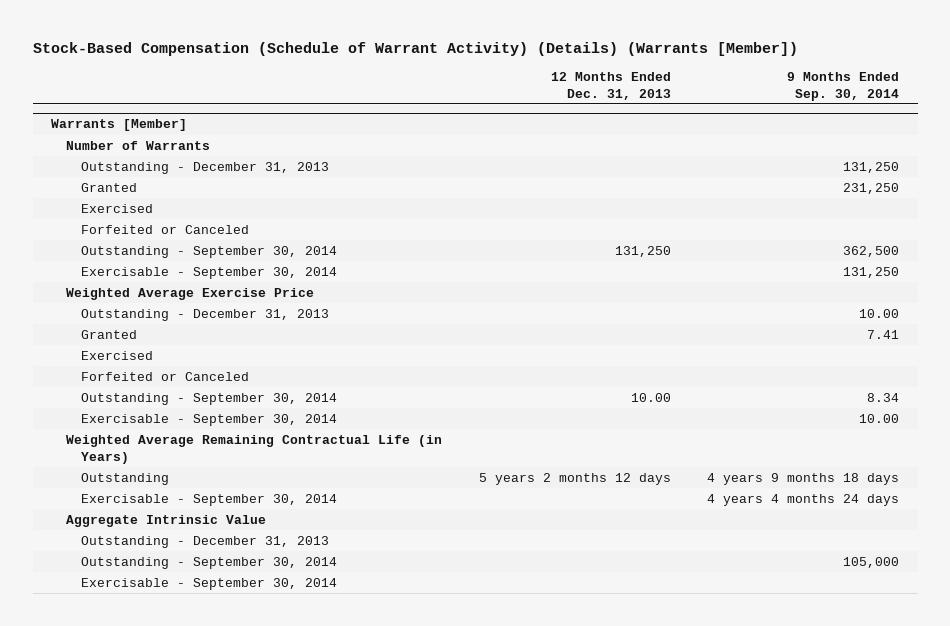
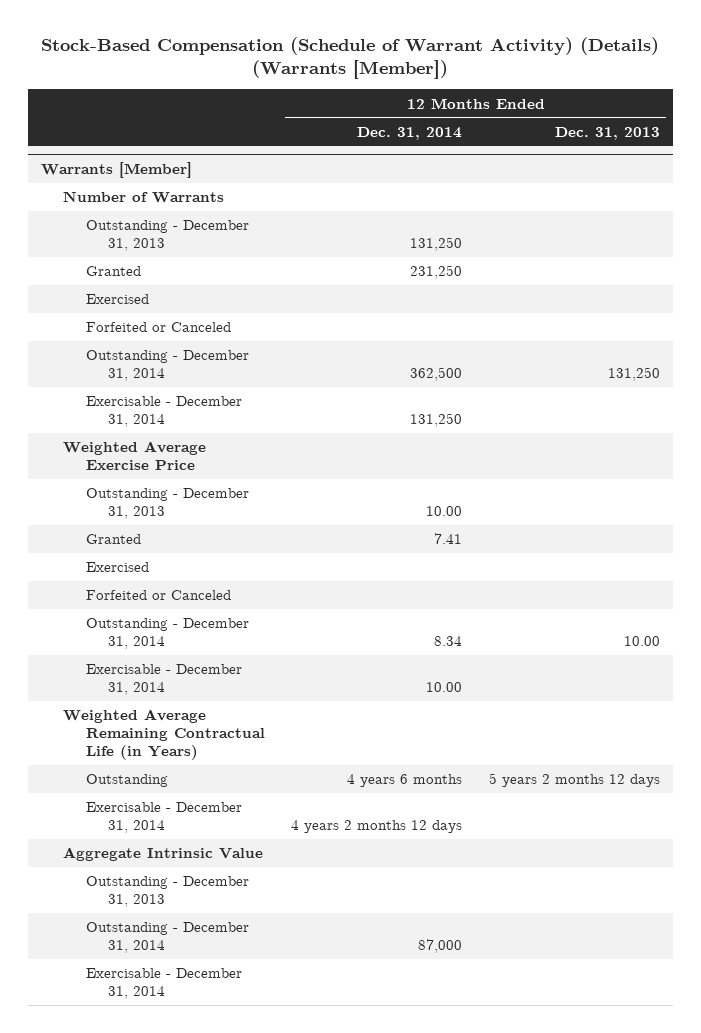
[787,71,900,101] 9 Months Ended Sep. 30, 2014 -> none
none -> [357,126,463,140] Dec. 31, 2014
[81,245,338,258] Outstanding - September 30, 2014 -> [85,350,249,382] Outstanding - December 31, 2014
[81,266,338,279] Exercisable - September 30, 2014 -> [85,396,242,428] Exercisable - December 31, 2014
[81,392,338,405] Outstanding - September 30, 2014 -> [85,618,249,650] Outstanding - December 31, 2014
[81,413,338,426] Exercisable - September 30, 2014 -> [85,664,242,696] Exercisable - December 31, 2014
[81,493,338,506] Exercisable - September 30, 2014 -> [85,802,242,834] Exercisable - December 31, 2014
[81,556,338,569] Outstanding - September 30, 2014 -> [85,922,249,954] Outstanding - December 31, 2014
[81,577,338,590] Exercisable - September 30, 2014 -> [85,968,242,1000] Exercisable - December 31, 2014

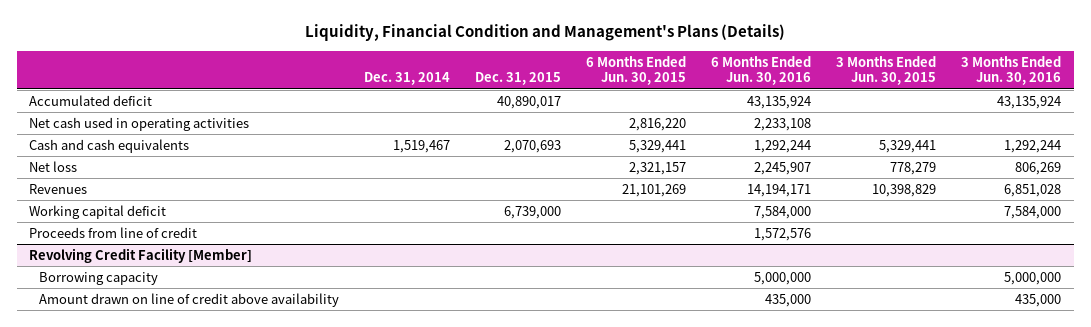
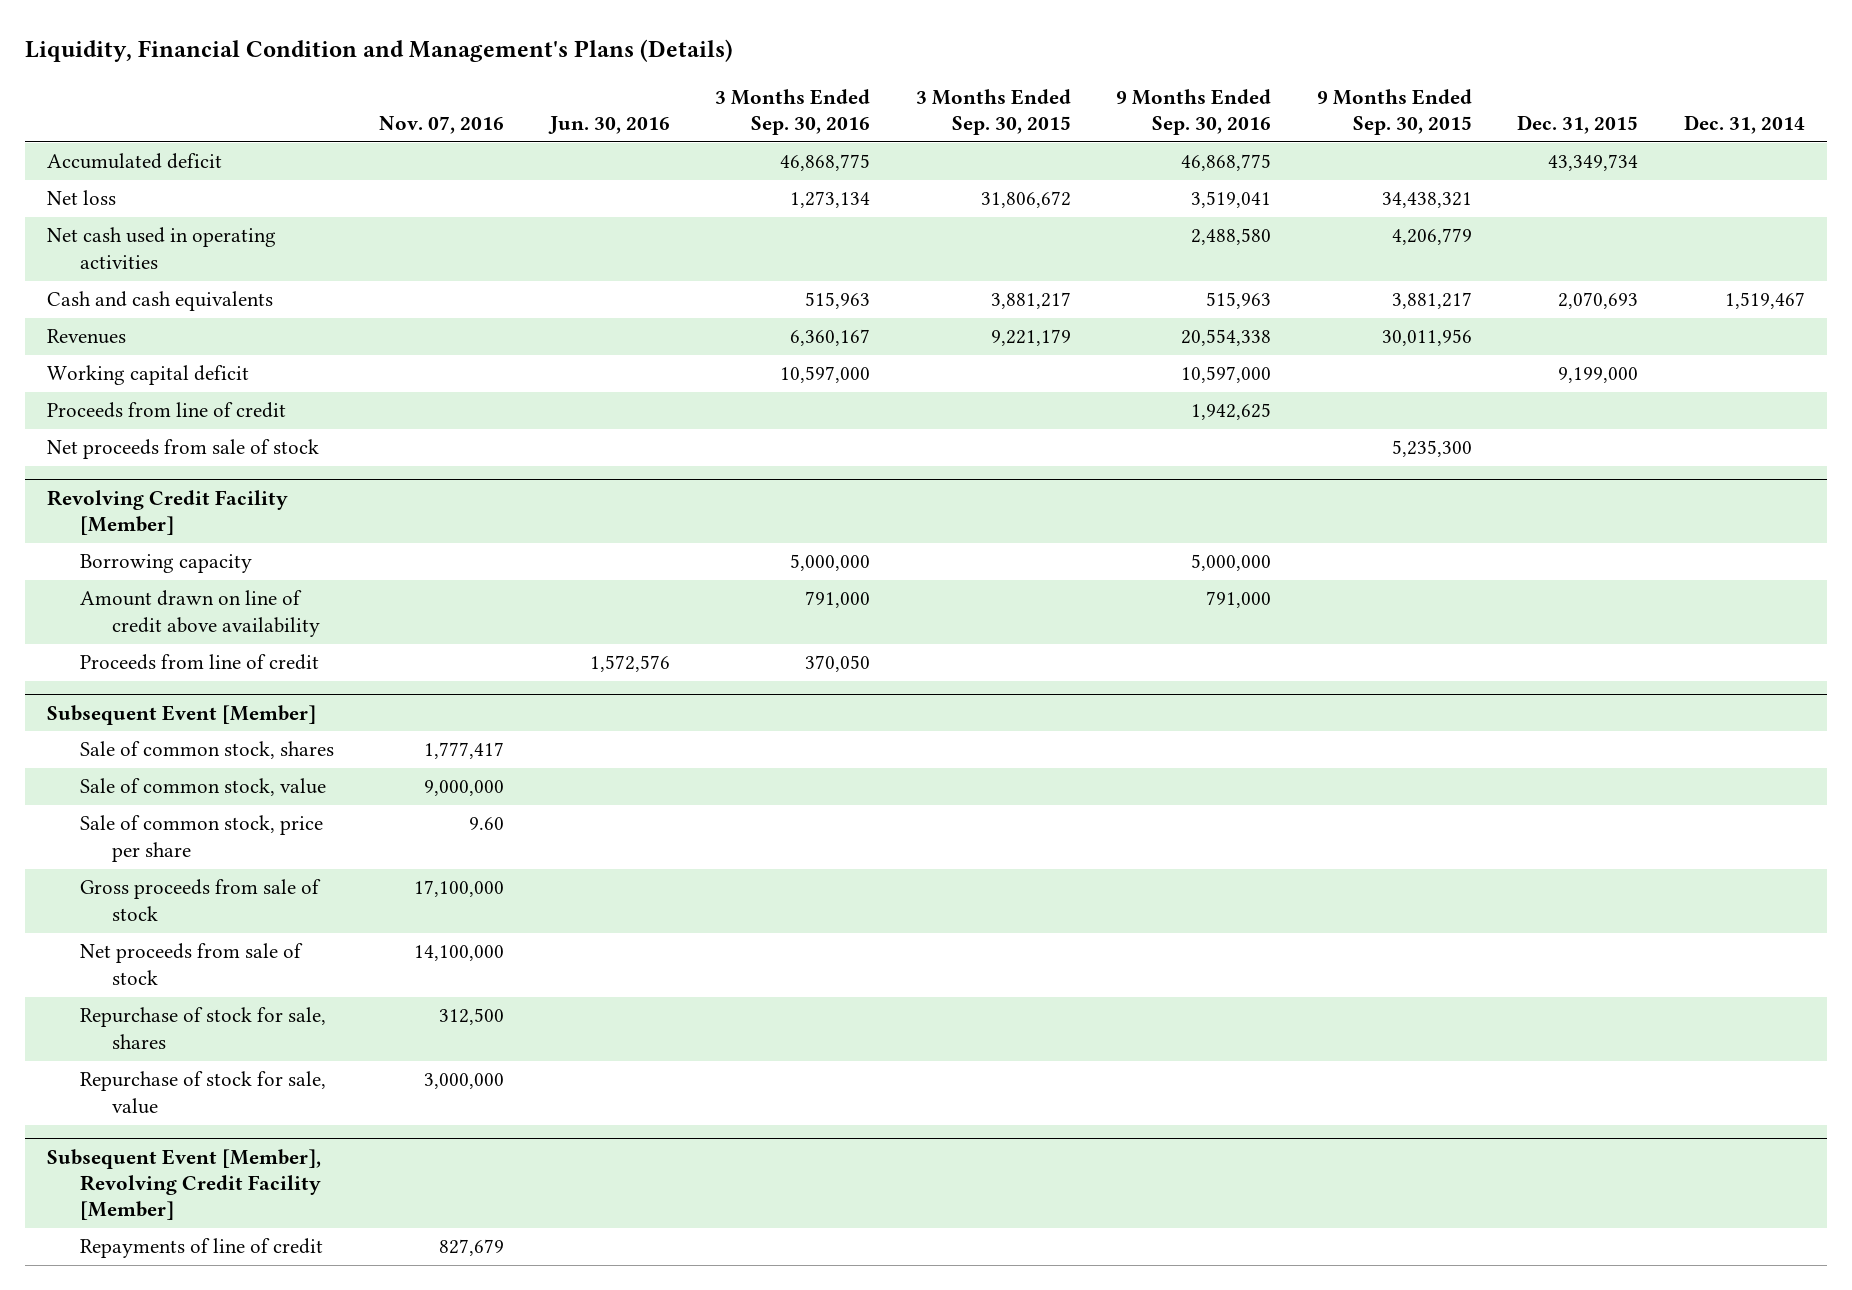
[586,55,687,86] 6 Months Ended Jun. 30, 2015 -> none
[711,55,812,86] 6 Months Ended Jun. 30, 2016 -> none
[836,55,937,86] 3 Months Ended Jun. 30, 2015 -> none
[961,55,1062,86] 3 Months Ended Jun. 30, 2016 -> none
none -> [379,116,505,135] Nov. 07, 2016
none -> [547,116,670,135] Jun. 30, 2016
none -> [715,88,871,136] 3 Months Ended Sep. 30, 2016
none -> [915,88,1071,136] 3 Months Ended Sep. 30, 2015
none -> [1116,88,1272,136] 9 Months Ended Sep. 30, 2016
none -> [1316,88,1472,136] 9 Months Ended Sep. 30, 2015
[497,95,562,109] 40,890,017 -> [1548,154,1639,172] 43,349,734
[29,160,78,172] Net loss -> [47,190,117,206] Net loss
[504,205,562,219] 6,739,000 -> [1558,367,1639,384] 9,199,000
none -> [47,439,320,460] Net proceeds from sale of stock
none -> [79,654,319,671] Proceeds from line of credit
none -> [47,704,317,725] Subsequent Event [Member]
none -> [79,741,334,760] Sale of common stock, shares
none -> [79,778,326,797] Sale of common stock, value
none -> [79,815,323,862] Sale of common stock, price per share
none -> [79,879,321,921] Gross proceeds from sale of stock
none -> [79,943,303,985] Net proceeds from sale of stock
none -> [79,1007,326,1049] Repurchase of stock for sale, shares
none -> [79,1071,326,1114] Repurchase of stock for sale, value
none -> [47,1148,322,1221] Subsequent Event [Member], Revolving Credit Facility [Member]
none -> [79,1238,323,1259] Repayments of line of credit

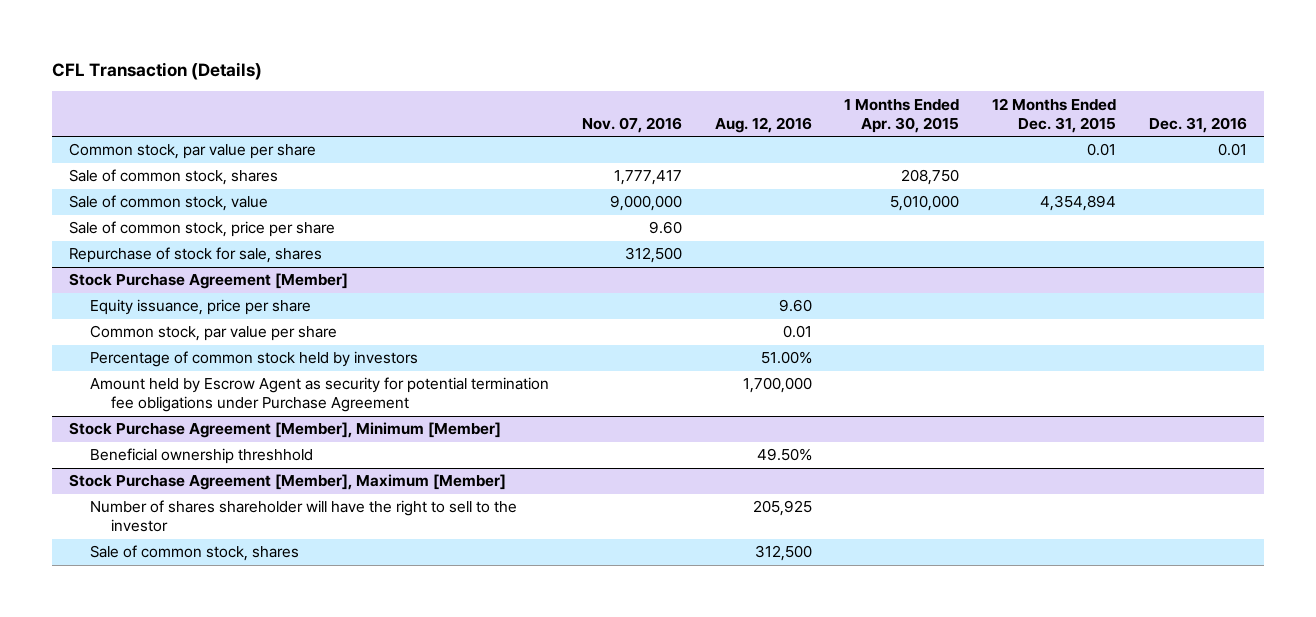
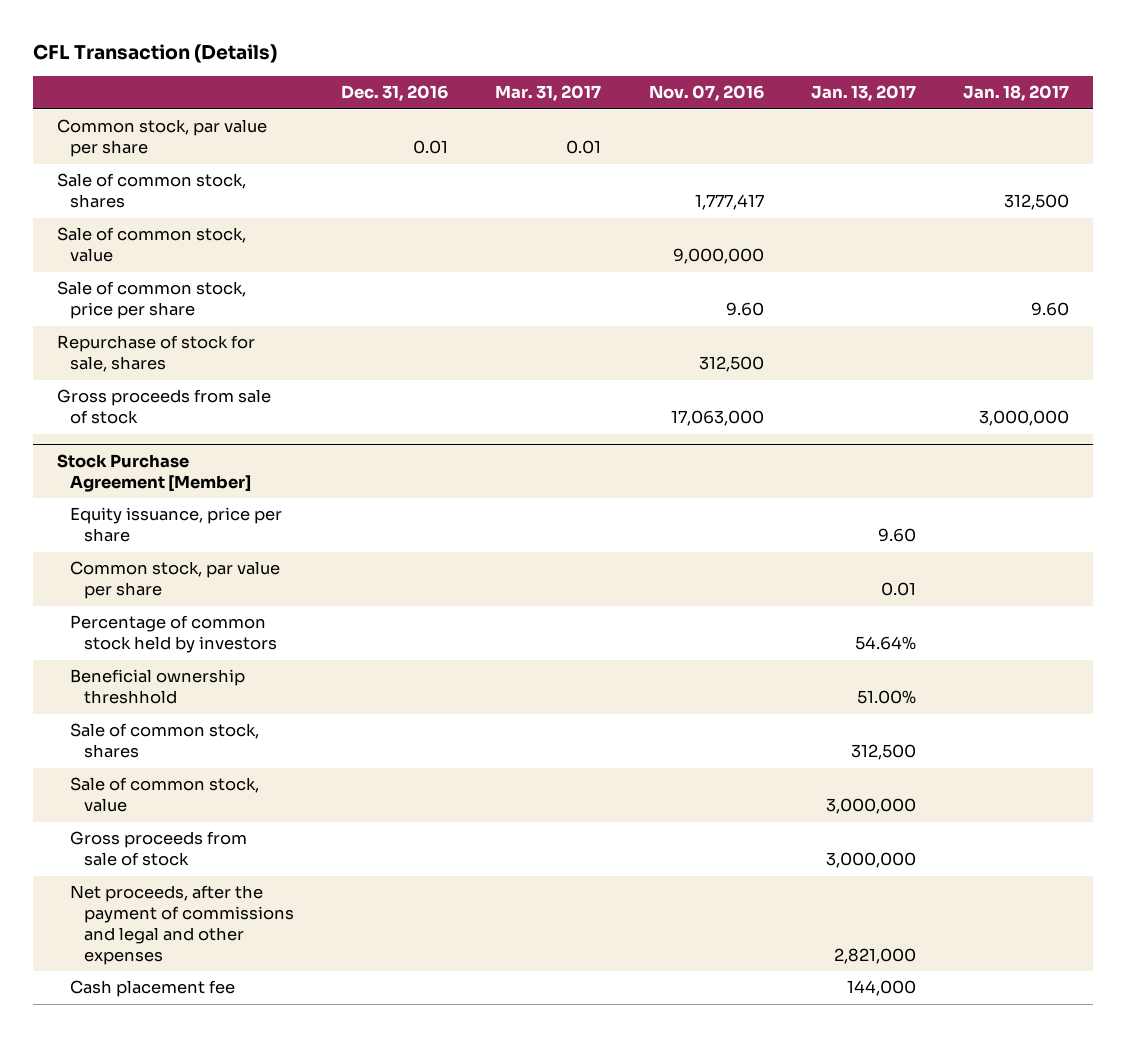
[714,116,812,133] Aug. 12, 2016 -> none
[844,98,960,133] 1 Months Ended Apr. 30, 2015 -> none
[992,97,1117,133] 12 Months Ended Dec. 31, 2015 -> none
none -> [495,85,602,102] Mar. 31, 2017
none -> [810,85,916,102] Jan. 13, 2017
none -> [963,85,1070,102] Jan. 18, 2017
none -> [57,389,272,425] Gross proceeds from sale of stock
[89,377,549,413] Amount held by Escrow Agent as security for potential termination fee obligations under Purchase Agreement -> none
[68,422,501,439] Stock Purchase Agreement [Member], Minimum [Member] -> none
[89,448,313,465] Beneficial ownership threshhold -> none
[68,474,506,491] Stock Purchase Agreement [Member], Maximum [Member] -> none
[89,500,517,533] Number of shares shareholder will have the right to sell to the investor -> none
[89,545,299,562] Sale of common stock, shares -> none
none -> [70,669,246,705] Beneficial ownership threshhold
none -> [70,723,260,759] Sale of common stock, shares
none -> [70,777,260,813] Sale of common stock, value
none -> [70,831,248,867] Gross proceeds from sale of stock
none -> [70,885,294,965] Net proceeds, after the payment of commissions and legal and other expenses
none -> [70,980,236,998] Cash placement fee

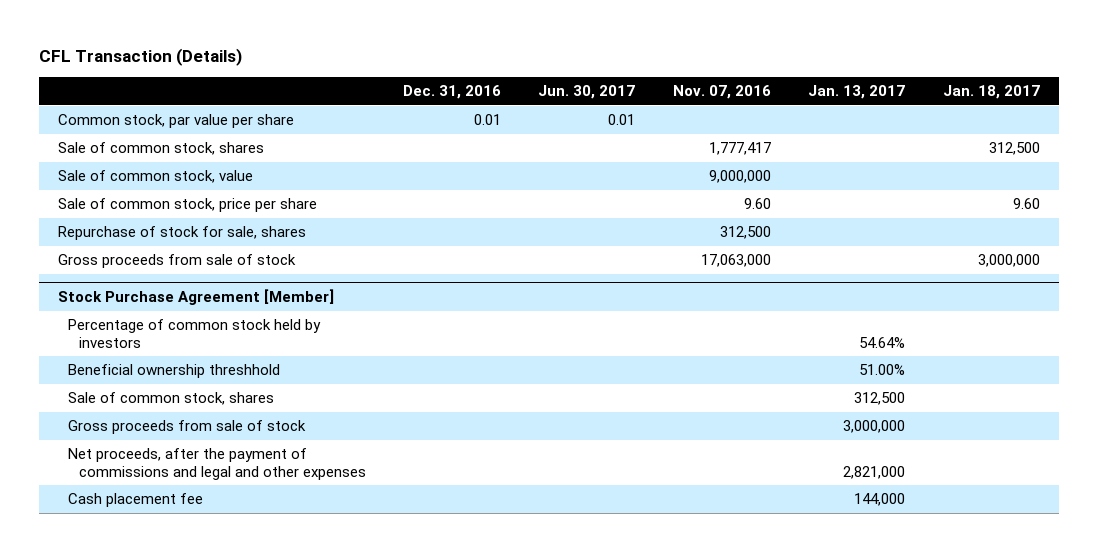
[495,85,602,102] Mar. 31, 2017 -> none
none -> [538,84,636,99] Jun. 30, 2017
[70,507,283,543] Equity issuance, price per share -> none
[70,561,281,600] Common stock, par value per share -> none
[70,777,260,813] Sale of common stock, value -> none

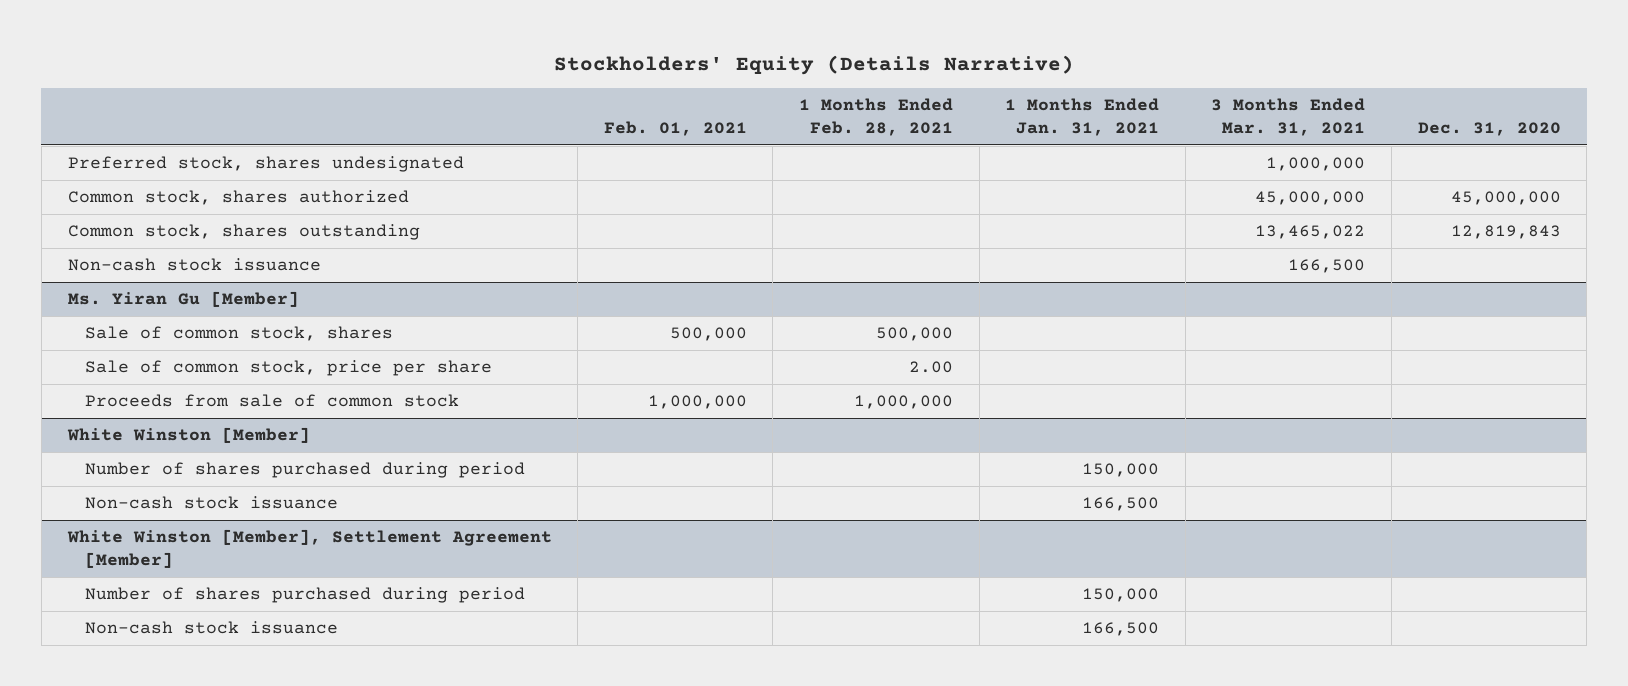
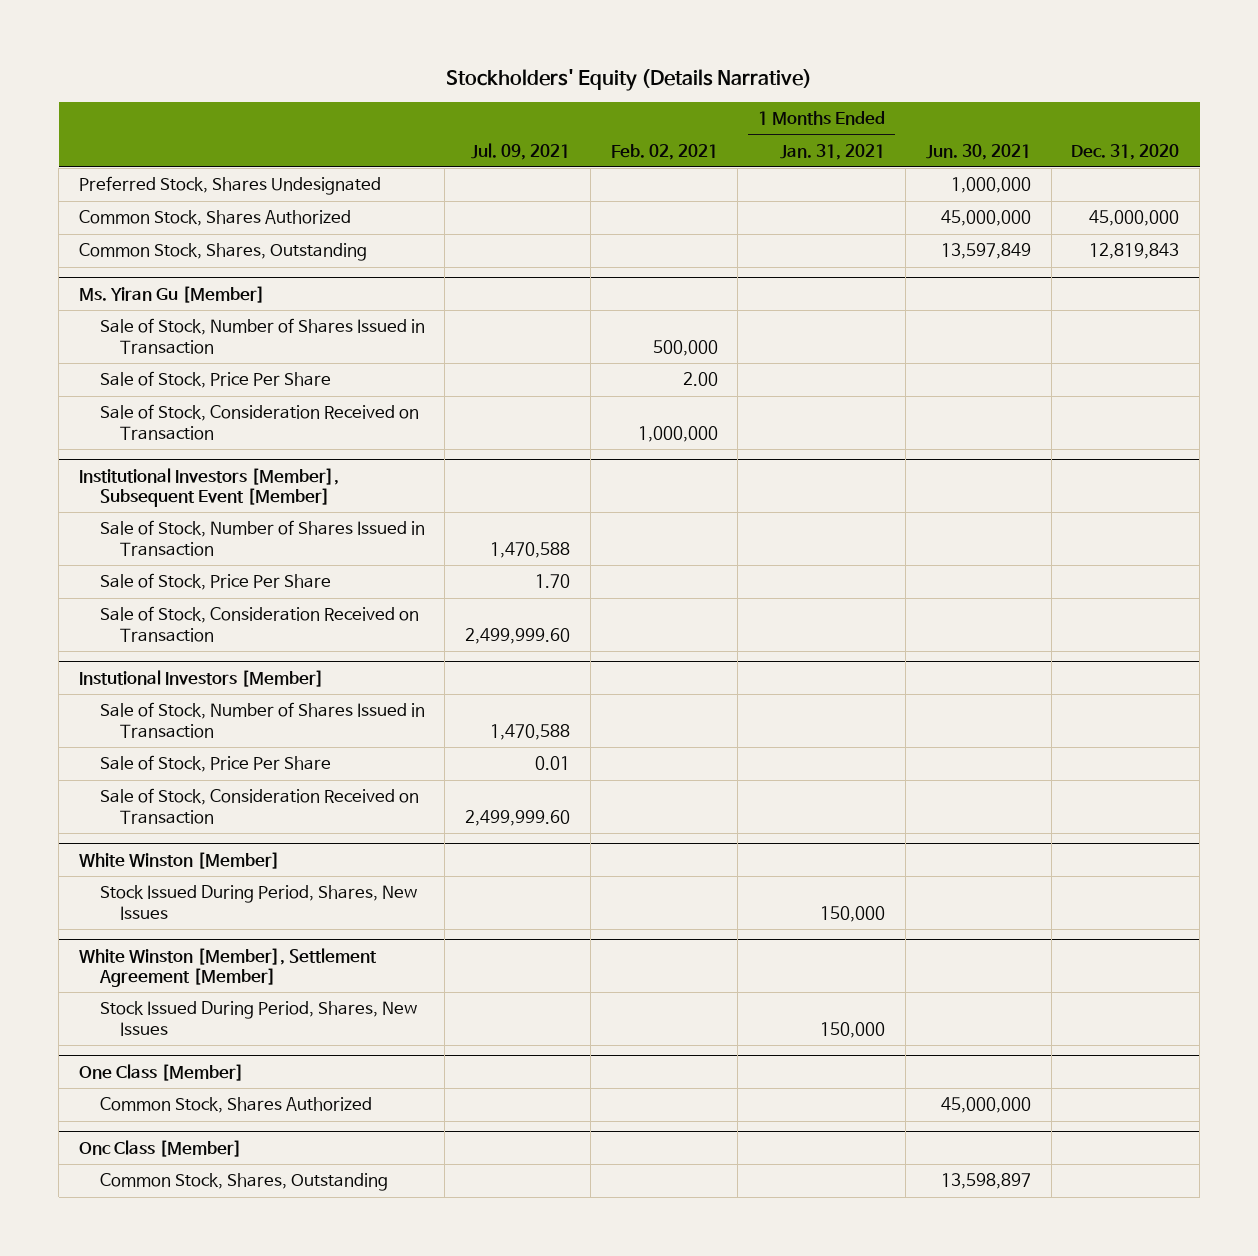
[603,121,747,137] Feb. 01, 2021 -> none
[798,97,953,137] 1 Months Ended Feb. 28, 2021 -> none
[1211,97,1366,137] 3 Months Ended Mar. 31, 2021 -> none
none -> [471,142,571,160] Jul. 09, 2021
none -> [610,143,718,160] Feb. 02, 2021
none -> [925,143,1031,160] Jun. 30, 2021
[67,258,321,272] Non-cash stock issuance -> none
[67,156,464,173] Preferred stock, shares undesignated -> [78,176,381,196] Preferred Stock, Shares Undesignated
[67,190,409,206] Common stock, shares authorized -> [78,210,351,227] Common Stock, Shares Authorized
[67,224,420,241] Common stock, shares outstanding -> [78,243,367,262] Common Stock, Shares, Outstanding
[85,326,394,342] Sale of common stock, shares -> [99,318,425,354] Sale of Stock, Number of Shares Issued in Transaction
[85,360,493,377] Sale of common stock, price per share -> [99,371,331,389] Sale of Stock, Price Per Share
[85,394,460,408] Proceeds from sale of common stock -> [99,404,419,440] Sale of Stock, Consideration Received on Transaction
none -> [78,467,339,507] Institutional Investors [Member], Subsequent Event [Member]
none -> [99,520,425,556] Sale of Stock, Number of Shares Issued in Transaction
none -> [99,573,331,591] Sale of Stock, Price Per Share
none -> [99,606,419,642] Sale of Stock, Consideration Received on Transaction
none -> [78,669,324,687] Instutional Investors [Member]
none -> [99,702,425,738] Sale of Stock, Number of Shares Issued in Transaction
none -> [99,755,331,773] Sale of Stock, Price Per Share
none -> [99,788,419,824] Sale of Stock, Consideration Received on Transaction
[85,496,339,510] Non-cash stock issuance -> none
[85,462,526,479] Number of shares purchased during period -> [99,885,417,920] Stock Issued During Period, Shares, New Issues
[85,621,339,635] Non-cash stock issuance -> none
[85,587,526,604] Number of shares purchased during period -> [99,1001,417,1036] Stock Issued During Period, Shares, New Issues
none -> [78,1063,244,1081] One Class [Member]
none -> [99,1097,372,1114] Common Stock, Shares Authorized
none -> [78,1139,242,1157] Onc Class [Member]
none -> [99,1173,388,1192] Common Stock, Shares, Outstanding

